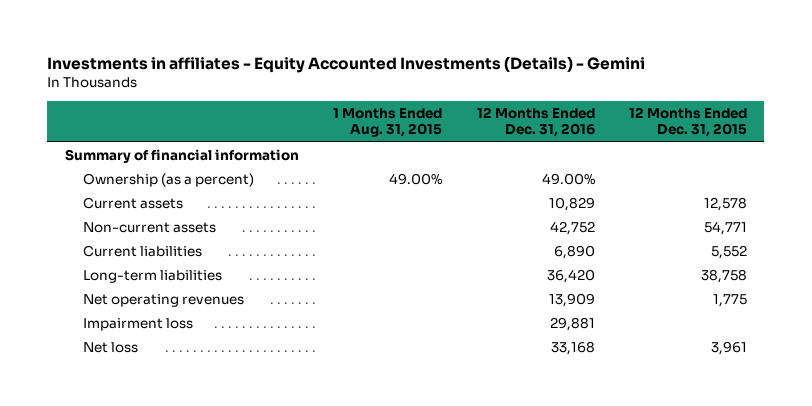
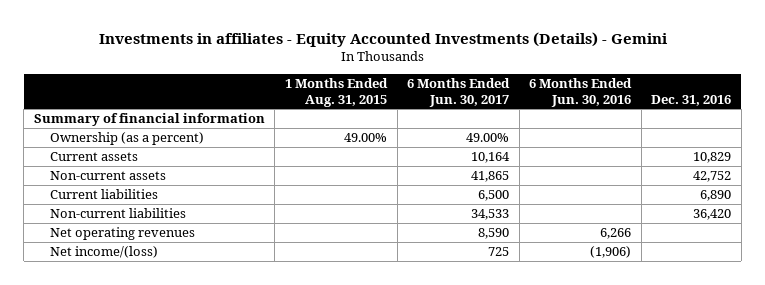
[476,106,595,138] 12 Months Ended Dec. 31, 2016 -> none
[629,106,748,138] 12 Months Ended Dec. 31, 2015 -> none
none -> [407,78,511,107] 6 Months Ended Jun. 30, 2017
none -> [529,78,633,107] 6 Months Ended Jun. 30, 2016
none -> [651,94,732,106] Dec. 31, 2016
[83,270,223,284] Long-term liabilities -> [49,208,186,219] Non-current liabilities
[83,318,194,332] Impairment loss -> none
[83,342,139,354] Net loss -> [49,246,158,259] Net income/(loss)

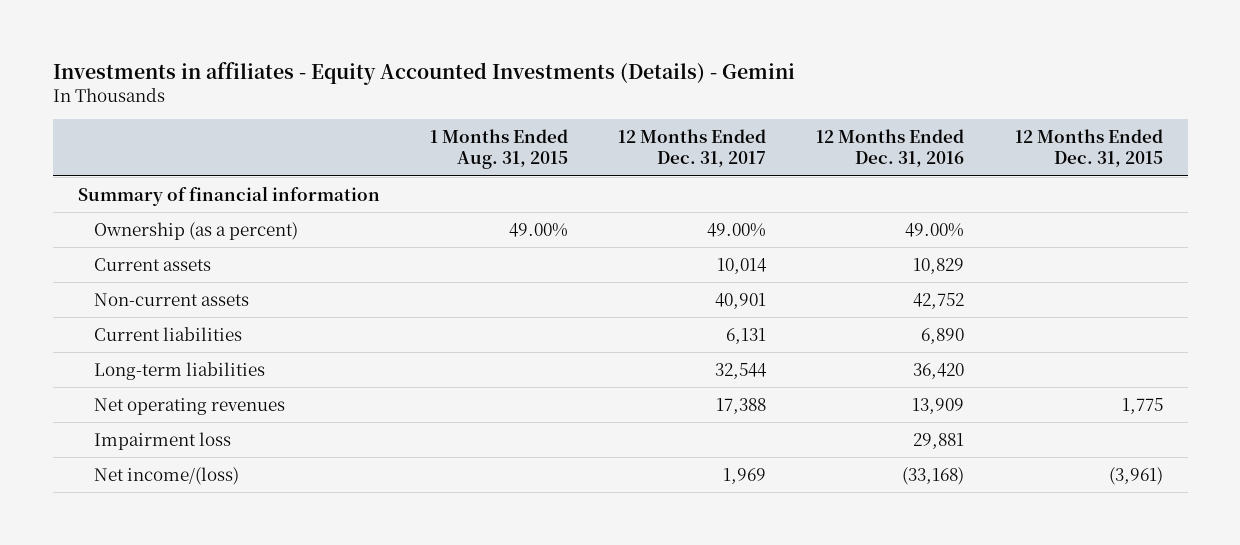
[407,78,511,107] 6 Months Ended Jun. 30, 2017 -> none
[529,78,633,107] 6 Months Ended Jun. 30, 2016 -> none
[651,94,732,106] Dec. 31, 2016 -> none
none -> [618,128,767,168] 12 Months Ended Dec. 31, 2017
none -> [816,128,965,168] 12 Months Ended Dec. 31, 2016
none -> [1014,128,1163,168] 12 Months Ended Dec. 31, 2015
[49,208,186,219] Non-current liabilities -> [93,361,265,380] Long-term liabilities
none -> [93,431,231,450] Impairment loss

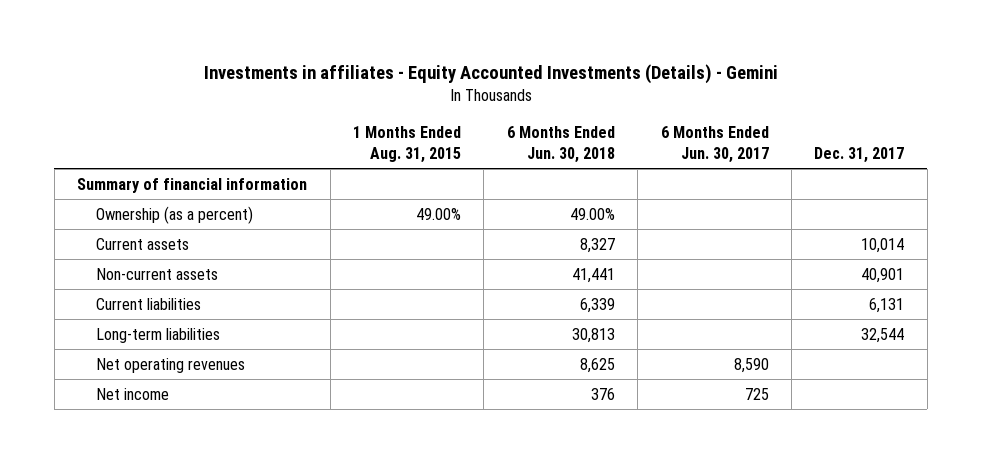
[618,128,767,168] 12 Months Ended Dec. 31, 2017 -> none
[816,128,965,168] 12 Months Ended Dec. 31, 2016 -> none
[1014,128,1163,168] 12 Months Ended Dec. 31, 2015 -> none
none -> [506,126,615,163] 6 Months Ended Jun. 30, 2018
none -> [660,126,769,163] 6 Months Ended Jun. 30, 2017
none -> [814,146,905,163] Dec. 31, 2017
[93,431,231,450] Impairment loss -> none
[93,466,239,485] Net income/(loss) -> [96,387,170,400] Net income

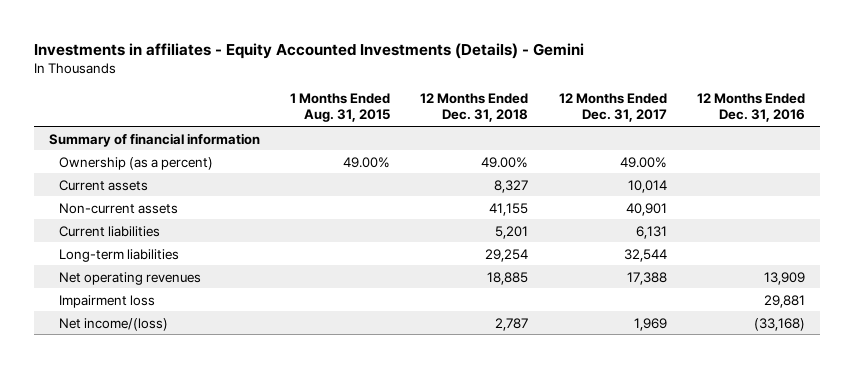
[506,126,615,163] 6 Months Ended Jun. 30, 2018 -> none
[660,126,769,163] 6 Months Ended Jun. 30, 2017 -> none
[814,146,905,163] Dec. 31, 2017 -> none
none -> [420,93,529,123] 12 Months Ended Dec. 31, 2018
none -> [558,93,667,123] 12 Months Ended Dec. 31, 2017
none -> [696,93,805,123] 12 Months Ended Dec. 31, 2016
none -> [59,294,156,308] Impairment loss
[96,387,170,400] Net income -> [59,317,169,331] Net income/(loss)

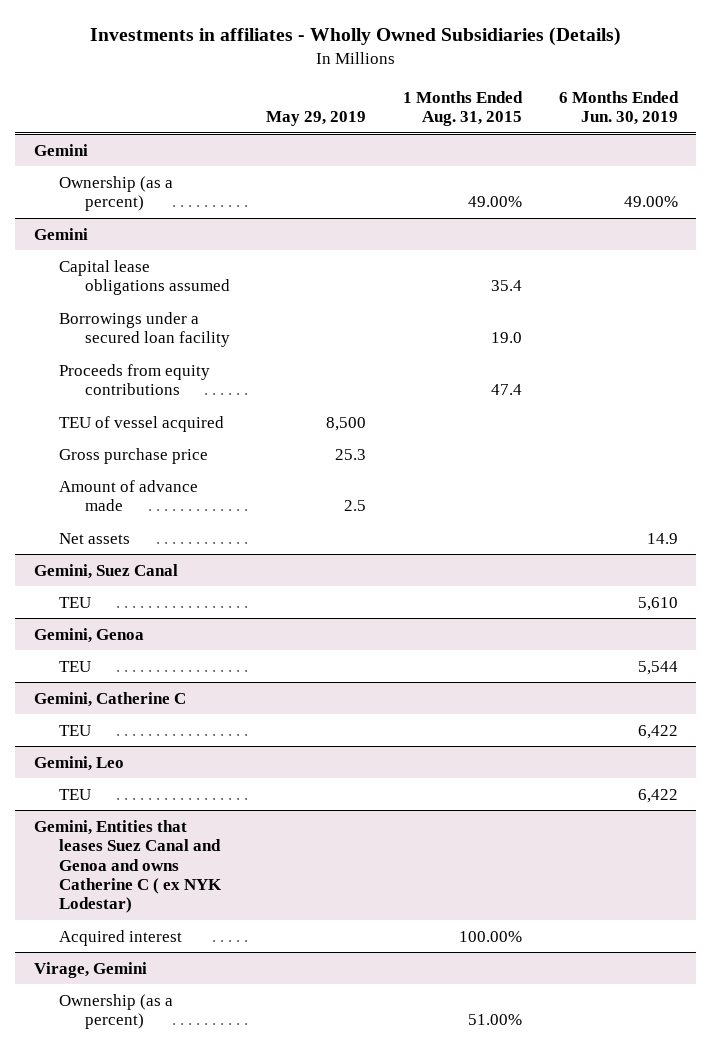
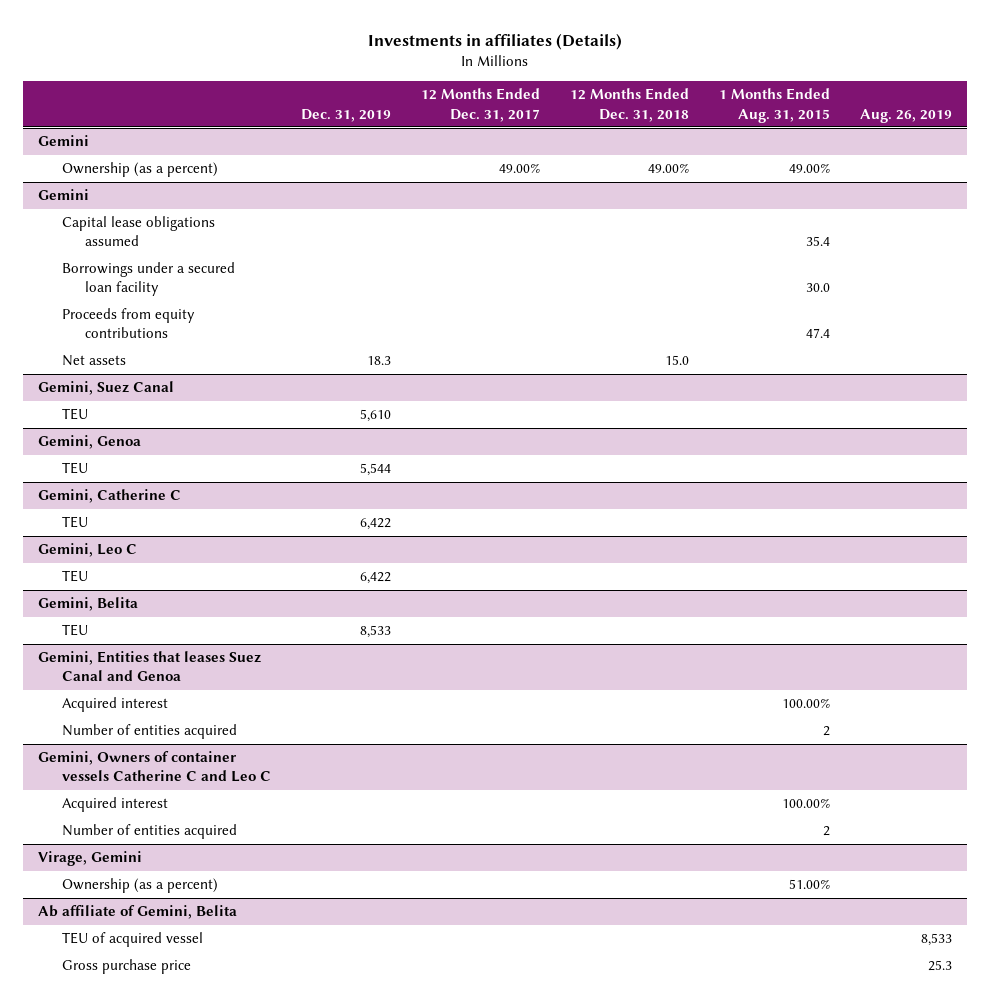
[89,27,621,47] Investments in affiliates - Wholly Owned Subsidiaries (Details) -> [368,33,623,51] Investments in affiliates (Details)
[266,111,367,127] May 29, 2019 -> none
[558,90,679,126] 6 Months Ended Jun. 30, 2019 -> none
none -> [300,108,391,122] Dec. 31, 2019
none -> [420,88,540,122] 12 Months Ended Dec. 31, 2017
none -> [569,88,689,122] 12 Months Ended Dec. 31, 2018
none -> [859,108,952,123] Aug. 26, 2019
[491,332,523,344] 19.0 -> [805,283,830,293] 30.0
[59,415,225,432] TEU of vessel acquired -> none
[59,447,209,464] Gross purchase price -> none
[59,479,199,512] Amount of advance made -> none
[33,755,124,771] Gemini, Leo -> [38,543,138,558] Gemini, Leo C
none -> [38,597,139,612] Gemini, Belita
none -> [61,624,88,637] TEU
[33,819,223,914] Gemini, Entities that leases Suez Canal and Genoa and owns Catherine C ( ex NYK Lodestar) -> [38,651,262,682] Gemini, Entities that leases Suez Canal and Genoa
none -> [61,724,237,740] Number of entities acquired
none -> [38,751,271,783] Gemini, Owners of container vessels Catherine C and Leo C
none -> [61,797,168,813] Acquired interest
none -> [61,824,237,840] Number of entities acquired
none -> [38,905,238,920] Ab affiliate of Gemini, Belita
none -> [61,932,203,948] TEU of acquired vessel
none -> [61,959,191,975] Gross purchase price

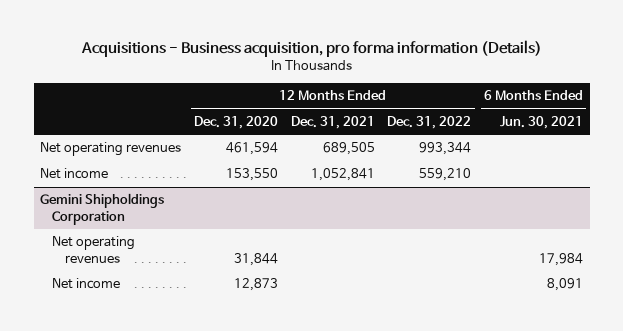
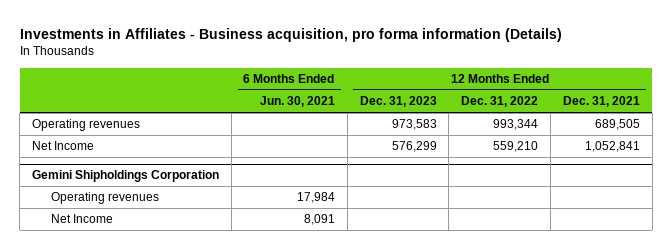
[80,40,542,58] Acquisitions - Business acquisition, pro forma information (Details) -> [19,27,562,42] Investments in Affiliates - Business acquisition, pro forma information (Details)
[193,115,278,129] Dec. 31, 2020 -> none
none -> [359,96,437,108] Dec. 31, 2023
[40,142,182,157] Net operating revenues -> [32,119,141,132] Operating revenues
[40,168,109,180] Net income -> [32,141,95,151] Net Income
[52,236,136,263] Net operating revenues -> [51,192,160,205] Operating revenues
[52,278,121,290] Net income -> [51,214,114,224] Net Income

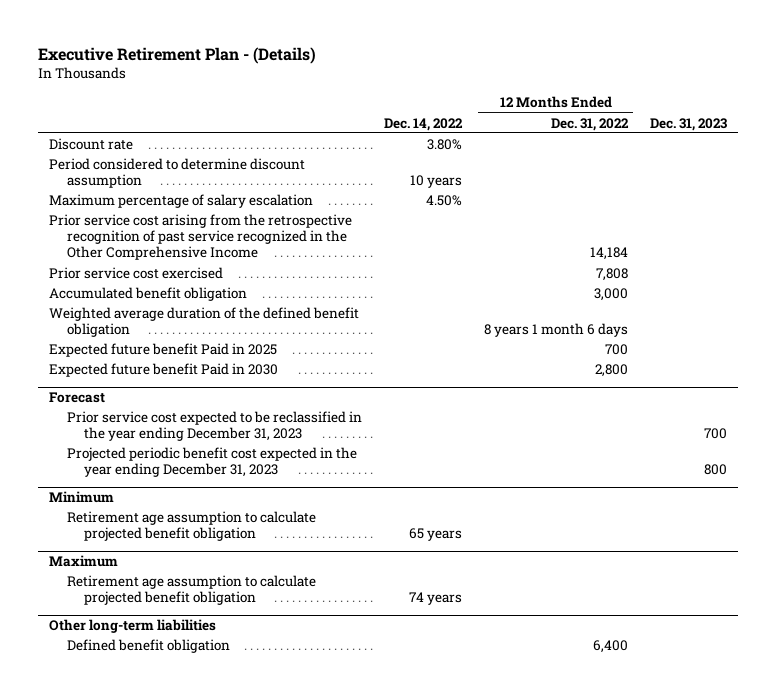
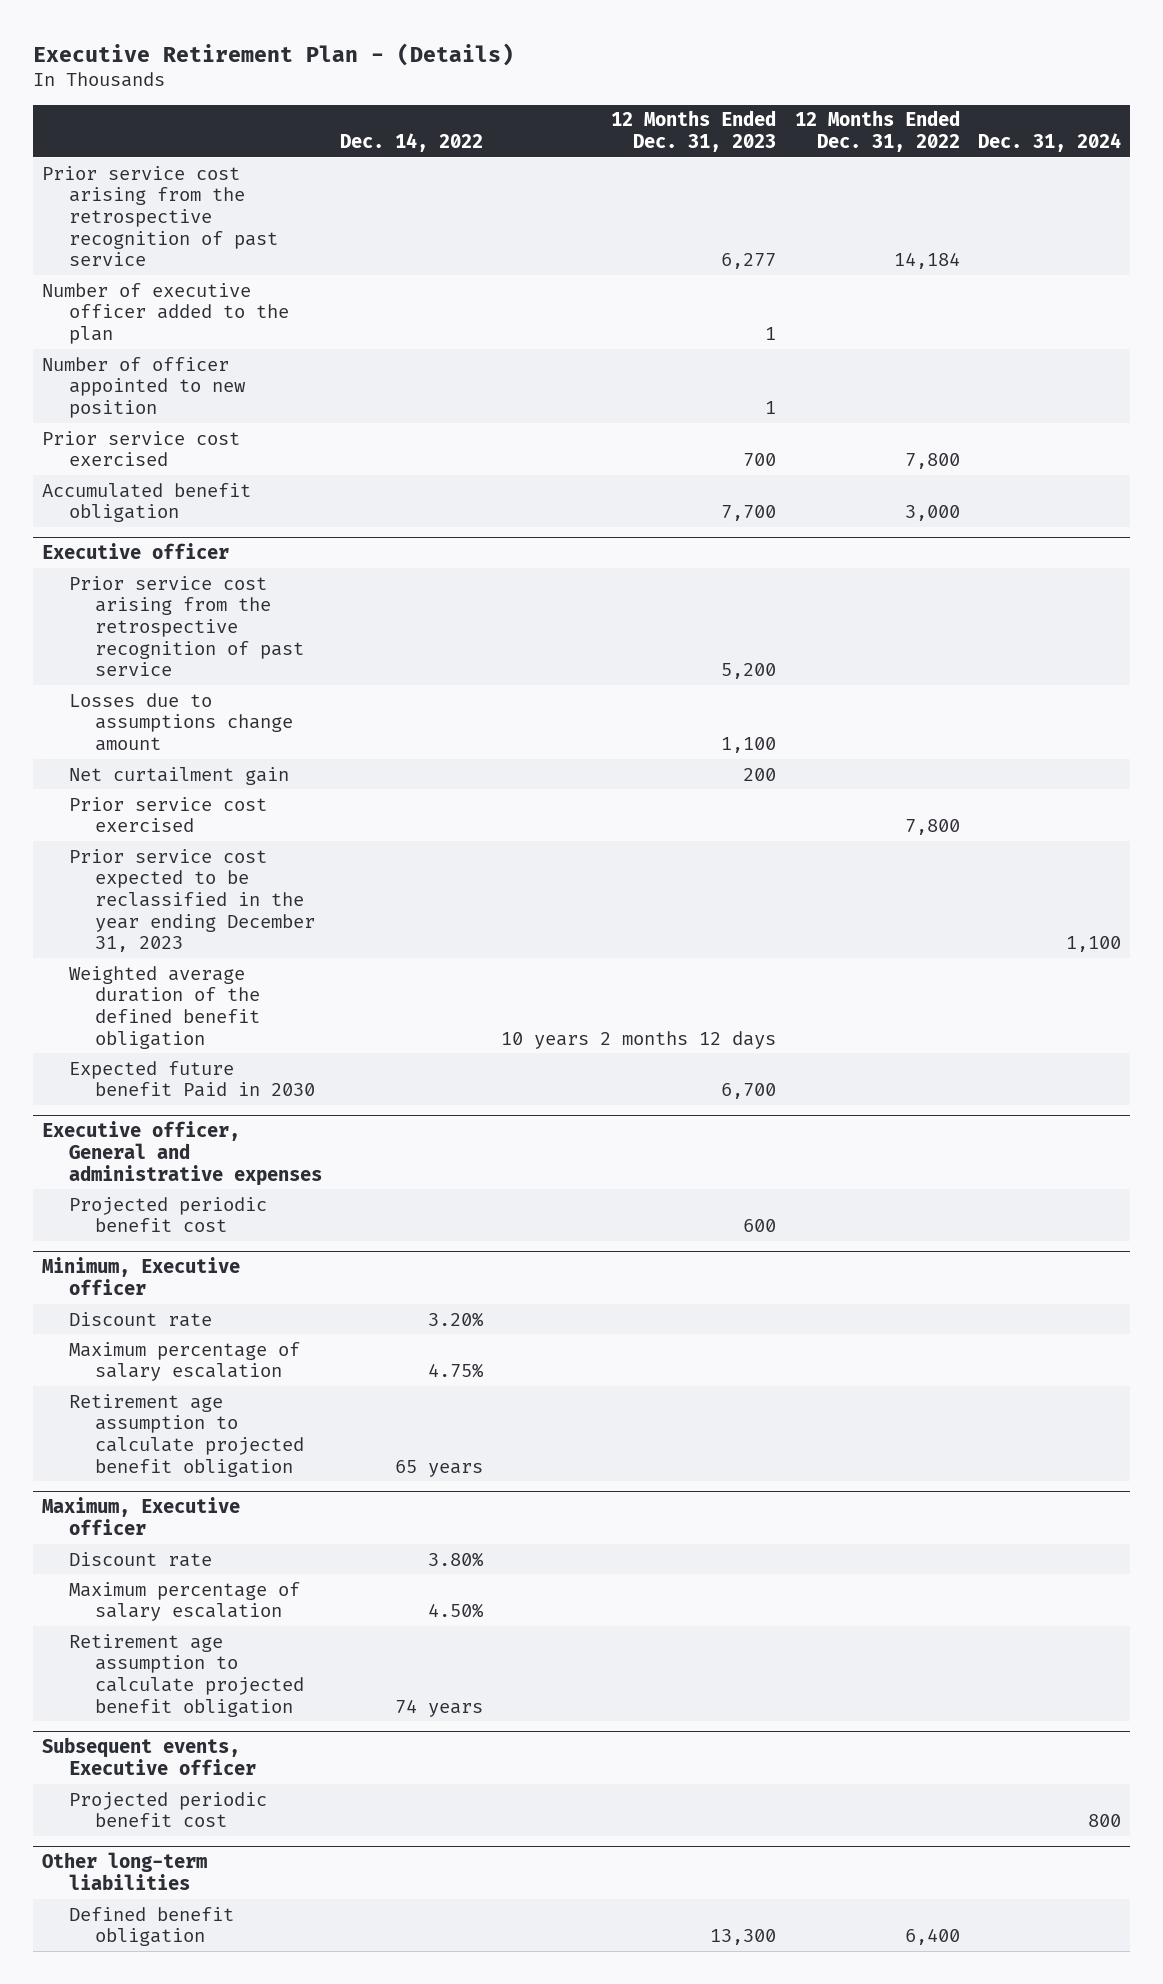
[649,117,727,131] Dec. 31, 2023 -> none
none -> [611,110,777,152] 12 Months Ended Dec. 31, 2023
none -> [978,132,1122,152] Dec. 31, 2024
[49,138,134,151] Discount rate -> none
[49,158,306,189] Period considered to determine discount assumption -> none
[49,194,314,209] Maximum percentage of salary escalation -> none
[49,214,353,261] Prior service cost arising from the retrospective recognition of past service recognized in the Other Comprehensive Income -> [42,165,278,267] Prior service cost arising from the retrospective recognition of past service
none -> [42,282,289,344] Number of executive officer added to the plan
none -> [42,356,246,418] Number of officer appointed to new position
[595,268,628,282] 7,808 -> [904,453,960,470] 7,800
[49,307,360,338] Weighted average duration of the defined benefit obligation -> none
[49,343,278,358] Expected future benefit Paid in 2025 -> none
[49,363,279,378] Expected future benefit Paid in 2030 -> none
[49,392,106,404] Forecast -> none
[66,411,362,442] Prior service cost expected to be reclassified in the year ending December 31, 2023 -> none
[66,447,357,478] Projected periodic benefit cost expected in the year ending December 31, 2023 -> none
none -> [42,543,230,560] Executive officer
none -> [68,575,305,677] Prior service cost arising from the retrospective recognition of past service
none -> [68,692,294,751] Losses due to assumptions change amount
none -> [68,766,289,785] Net curtailment gain
none -> [68,796,267,833] Prior service cost exercised
none -> [68,848,316,953] Prior service cost expected to be reclassified in the year ending December 31, 2023
none -> [68,965,261,1049] Weighted average duration of the defined benefit obligation
none -> [68,1060,316,1098] Expected future benefit Paid in 2030
none -> [42,1121,322,1186] Executive officer, General and administrative expenses
none -> [68,1196,267,1233] Projected periodic benefit cost
[49,491,115,504] Minimum -> [42,1257,241,1296] Minimum, Executive officer
none -> [68,1311,212,1327] Discount rate
none -> [68,1341,300,1382] Maximum percentage of salary escalation
[49,555,119,568] Maximum -> [42,1497,241,1536] Maximum, Executive officer
none -> [68,1551,212,1567] Discount rate
none -> [68,1581,300,1622] Maximum percentage of salary escalation
none -> [42,1737,256,1776] Subsequent events, Executive officer
none -> [68,1791,267,1828] Projected periodic benefit cost

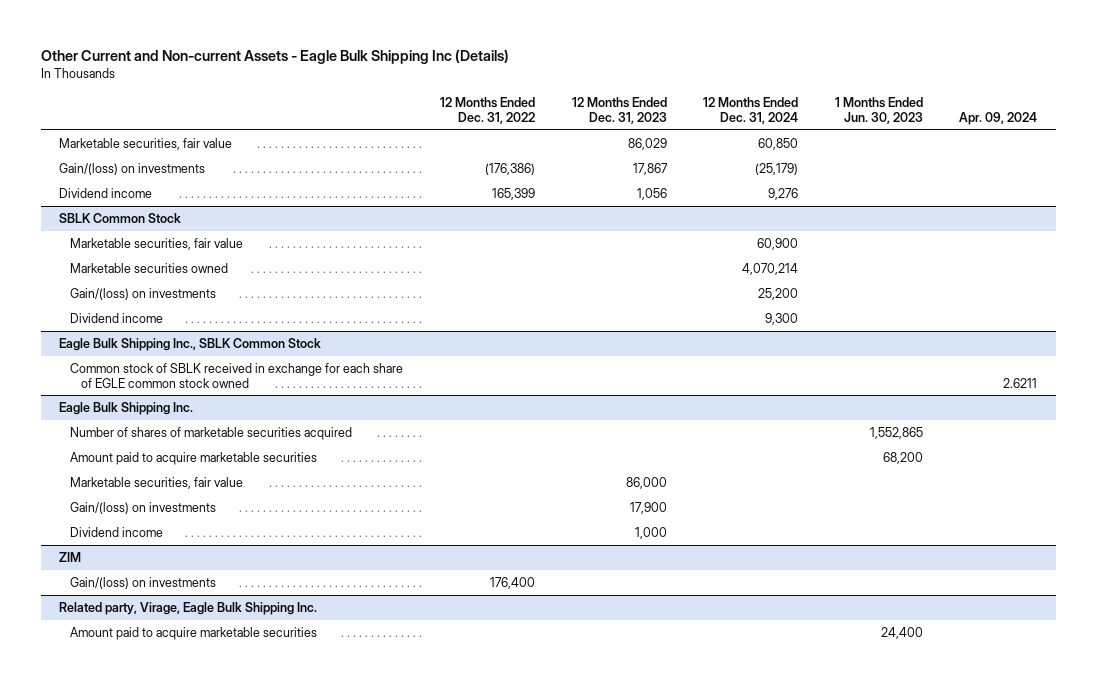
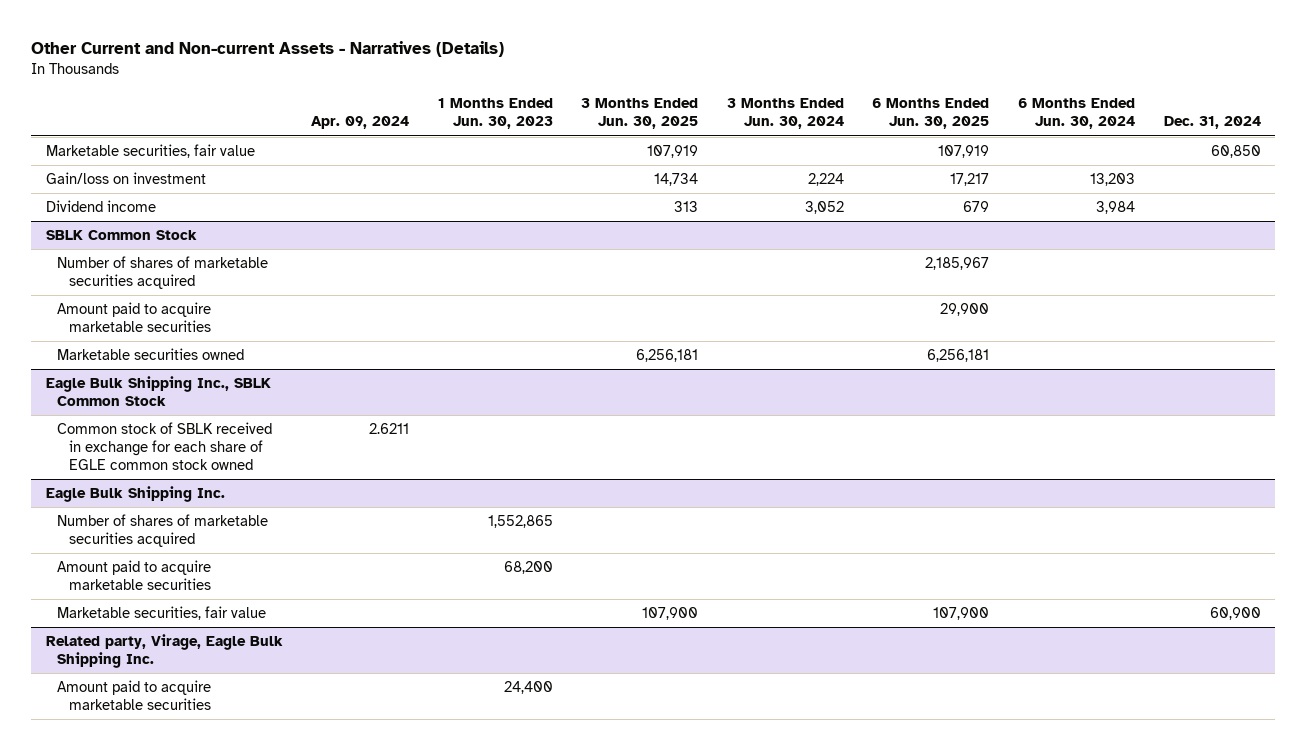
[41,48,510,64] Other Current and Non-current Assets - Eagle Bulk Shipping Inc (Details) -> [31,41,505,58] Other Current and Non-current Assets - Narratives (Details)
[439,97,535,125] 12 Months Ended Dec. 31, 2022 -> none
[571,97,667,125] 12 Months Ended Dec. 31, 2023 -> none
[703,97,799,125] 12 Months Ended Dec. 31, 2024 -> none
none -> [581,98,699,130] 3 Months Ended Jun. 30, 2025
none -> [726,98,844,130] 3 Months Ended Jun. 30, 2024
none -> [872,98,990,130] 6 Months Ended Jun. 30, 2025
none -> [1018,98,1136,130] 6 Months Ended Jun. 30, 2024
none -> [1163,116,1261,130] Dec. 31, 2024
[59,162,206,175] Gain/(loss) on investments -> [45,172,206,185] Gain/loss on investment
[70,237,244,250] Marketable securities, fair value -> none
none -> [57,256,269,290] Number of shares of marketable securities acquired
none -> [57,302,212,333] Amount paid to acquire marketable securities
[70,287,217,300] Gain/(loss) on investments -> none
[70,312,164,323] Dividend income -> none
[70,501,217,514] Gain/(loss) on investments -> none
[70,526,164,537] Dividend income -> none
[59,551,82,562] ZIM -> none
[70,576,217,589] Gain/(loss) on investments -> none

